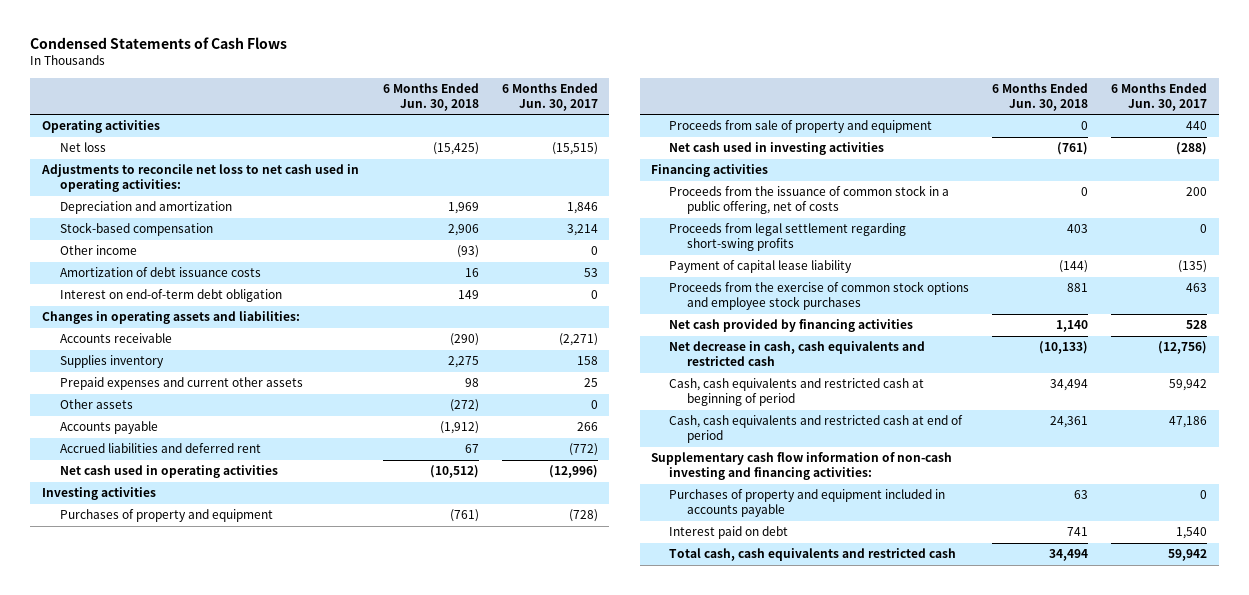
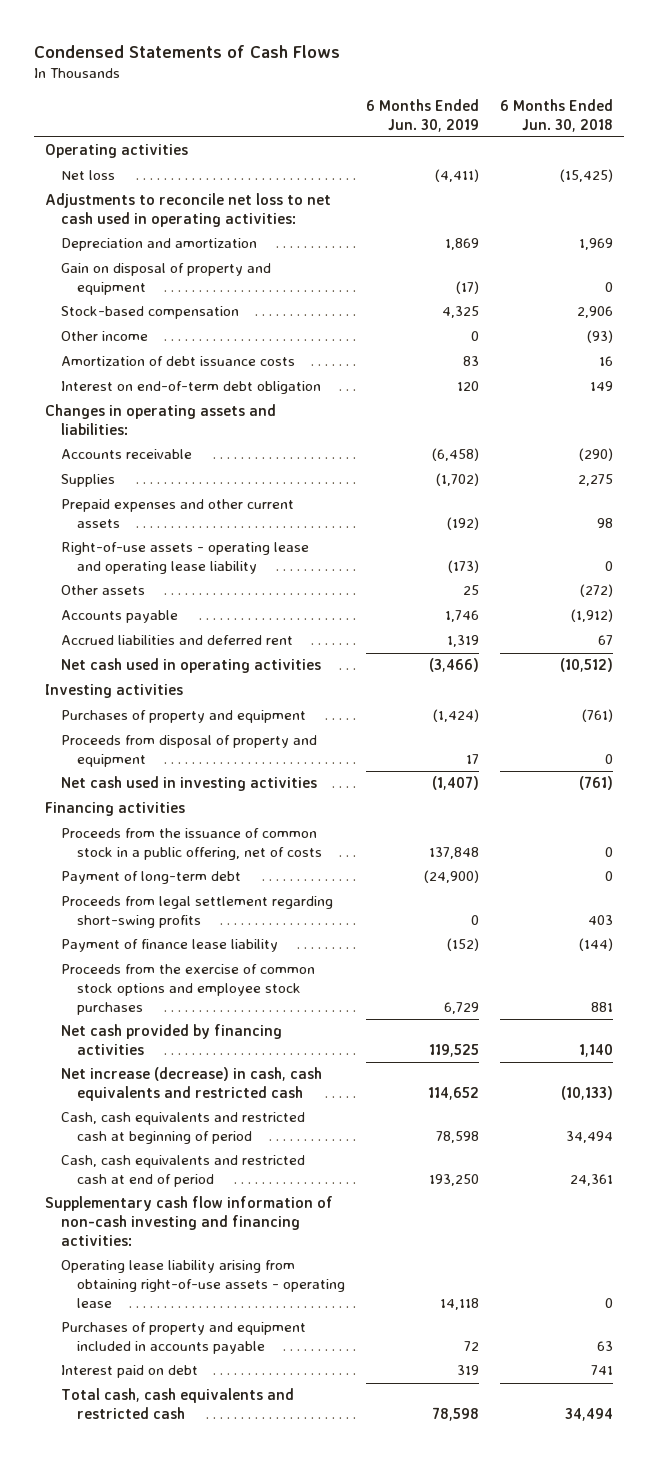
[501,82,598,111] 6 Months Ended Jun. 30, 2017 -> none
none -> [366,98,480,132] 6 Months Ended Jun. 30, 2019
none -> [61,263,272,296] Gain on disposal of property and equipment
[59,355,164,369] Supplies inventory -> [61,474,116,488] Supplies
[59,377,303,391] Prepaid expenses and current other assets -> [61,499,295,529] Prepaid expenses and other current assets
none -> [61,542,310,575] Right-of-use assets - operating lease and operating lease liability
[668,120,932,134] Proceeds from sale of property and equipment -> [61,735,318,768] Proceeds from disposal of property and equipment
none -> [61,871,242,885] Payment of long-term debt
[668,260,852,274] Payment of capital lease liability -> [61,939,279,953] Payment of finance lease liability
[668,341,925,367] Net decrease in cash, cash equivalents and restricted cash -> [61,1067,323,1102] Net increase (decrease) in cash, cash equivalents and restricted cash
none -> [61,1260,346,1309] Operating lease liability arising from obtaining right-of-use assets - operating lease

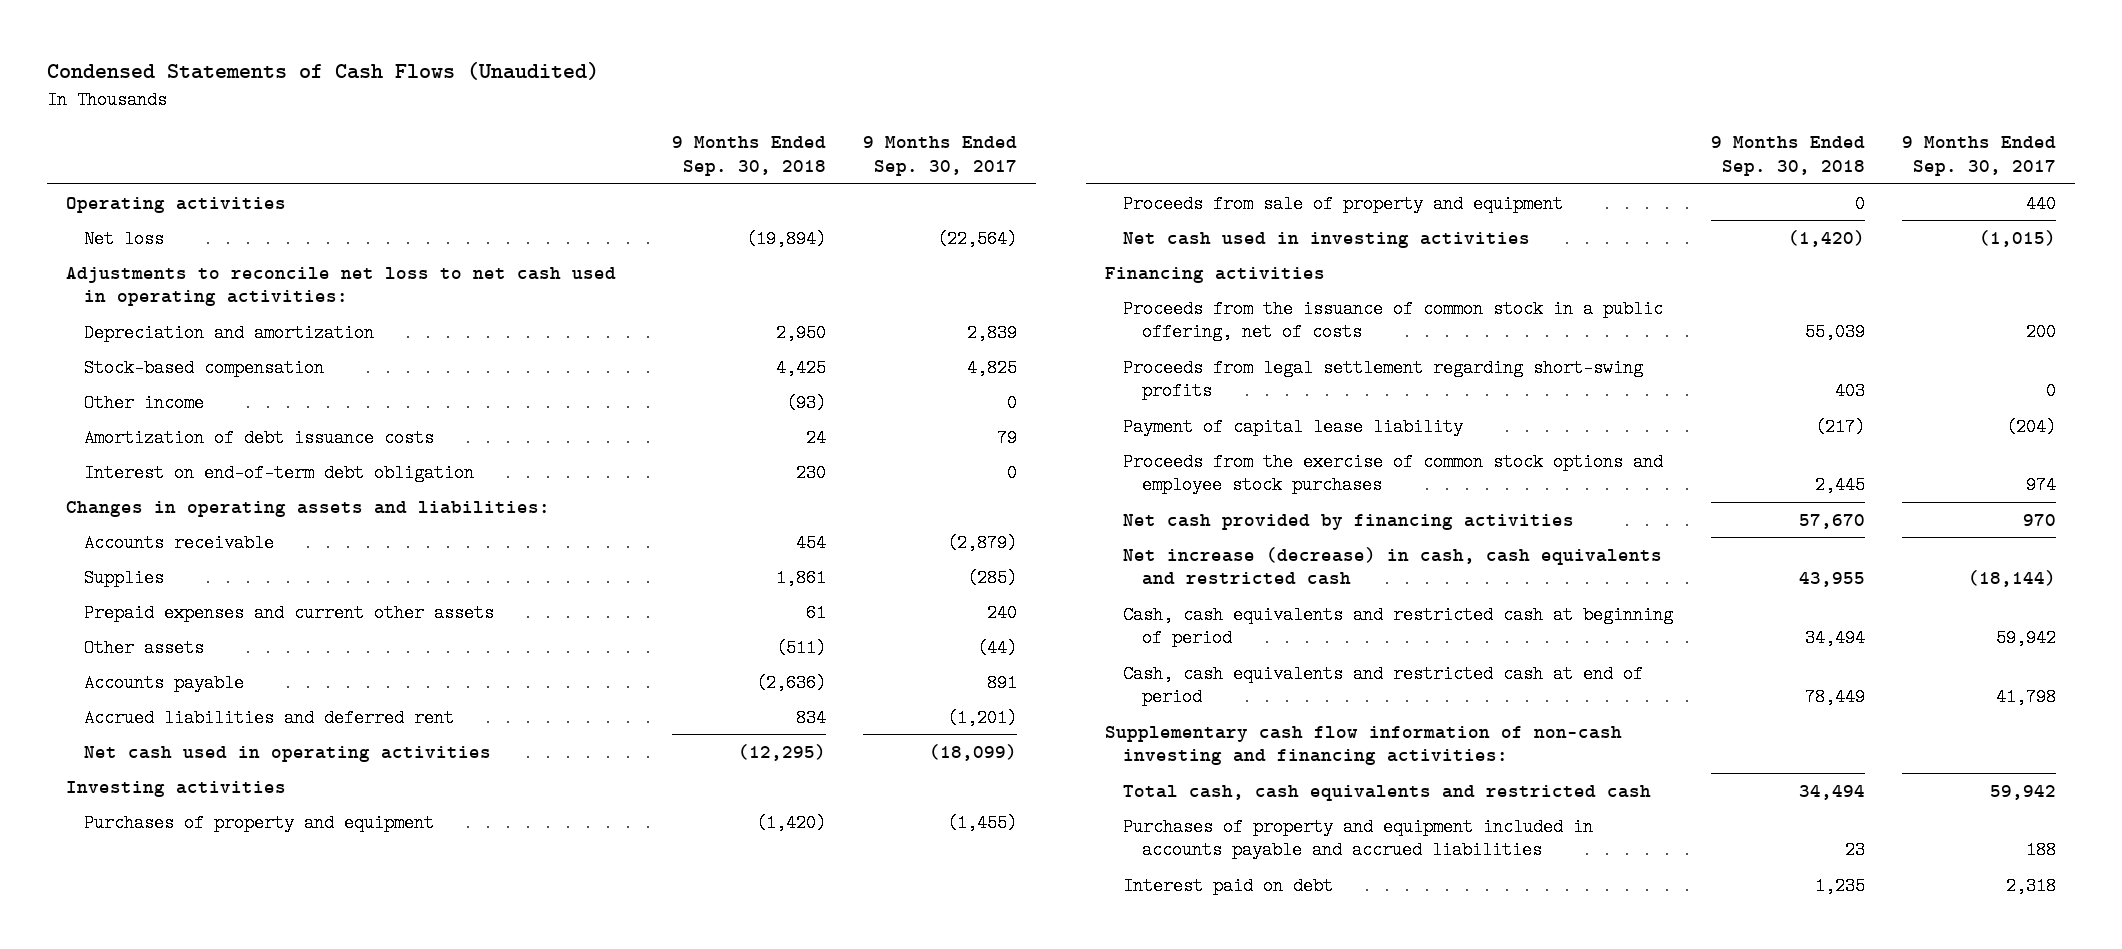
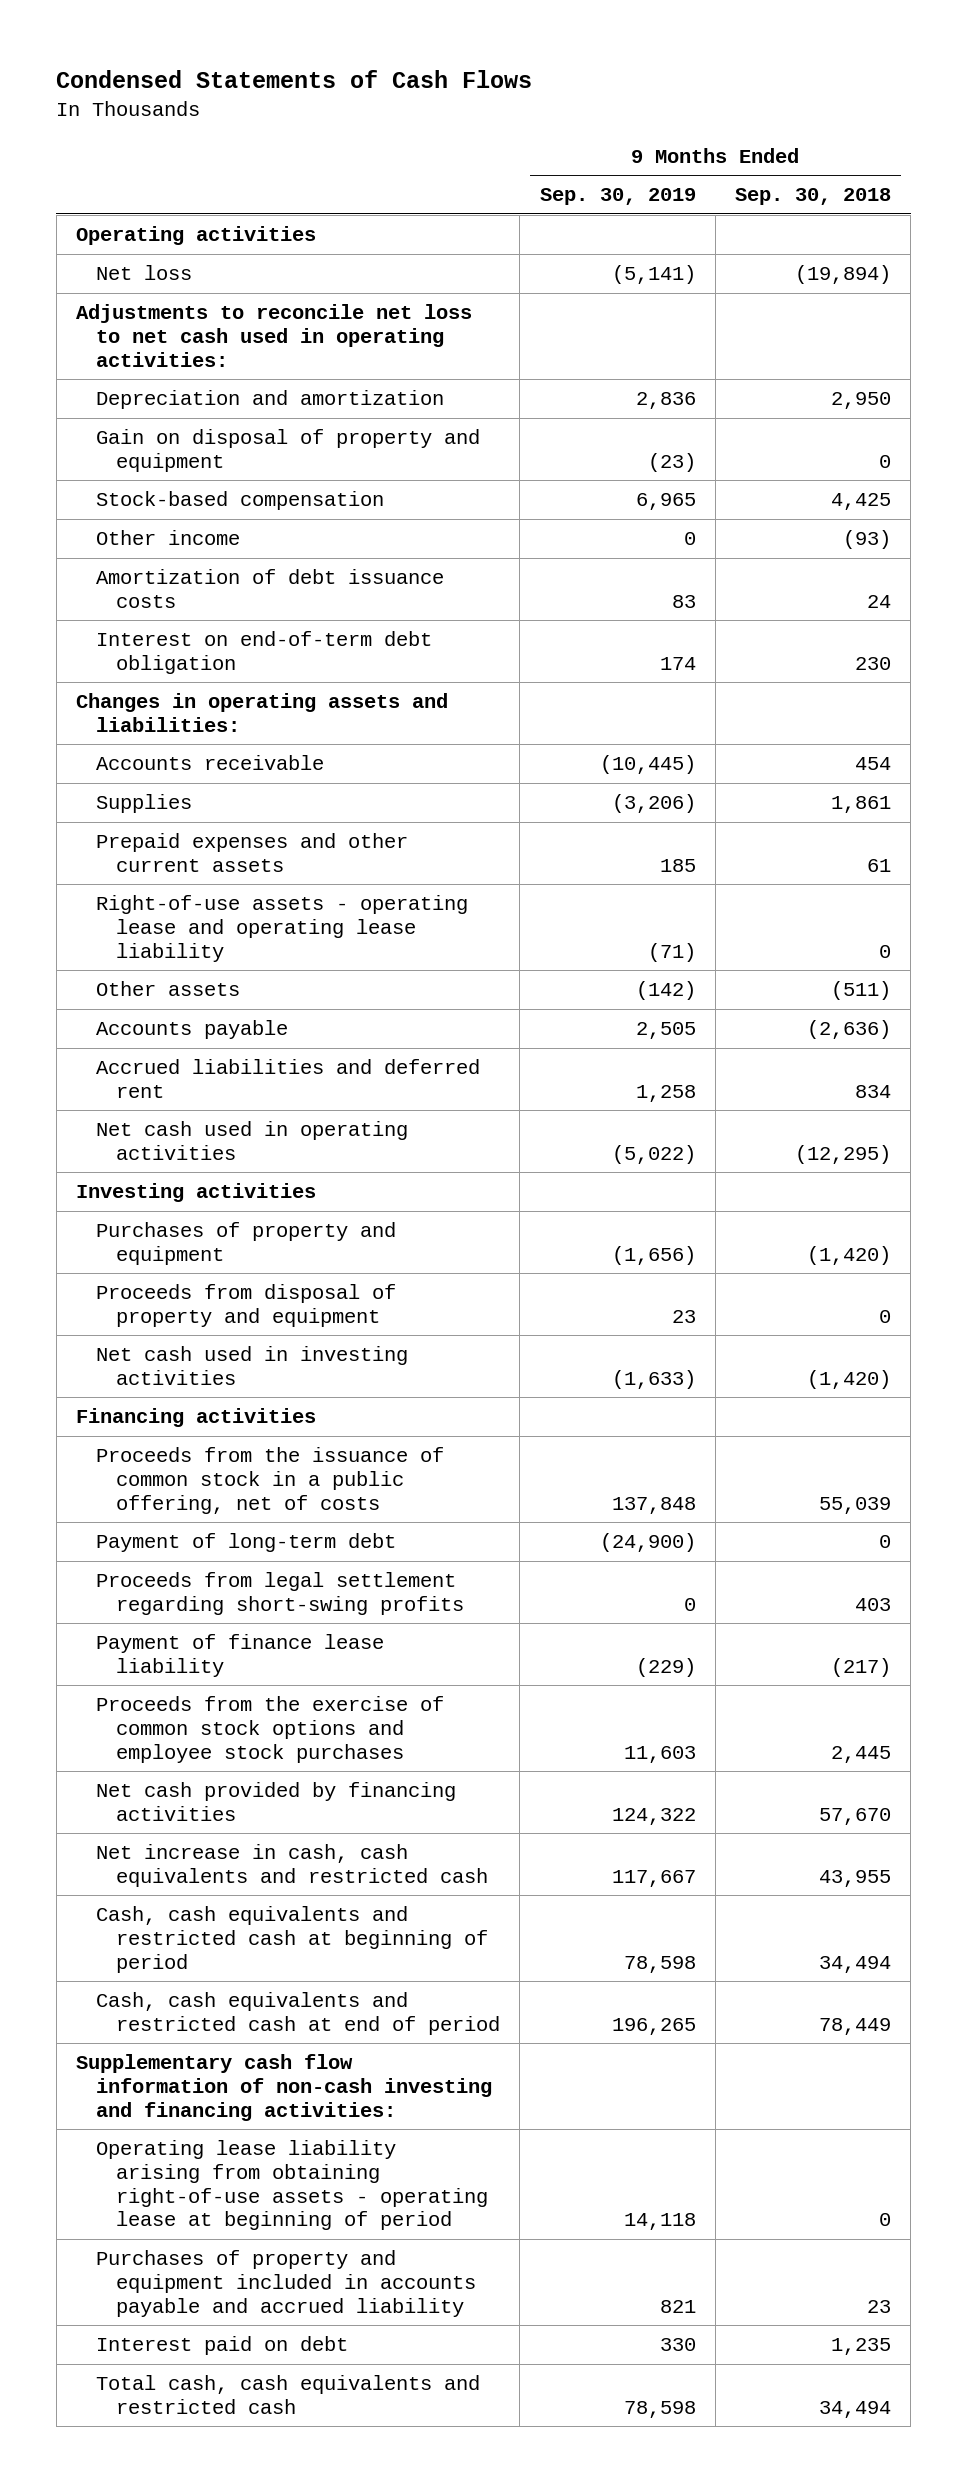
[47,62,600,81] Condensed Statements of Cash Flows (Unaudited) -> [56,70,533,89] Condensed Statements of Cash Flows
[863,136,1018,177] 9 Months Ended Sep. 30, 2017 -> none
none -> [539,188,696,206] Sep. 30, 2019
none -> [95,429,480,472] Gain on disposal of property and equipment
[84,603,495,622] Prepaid expenses and current other assets -> [95,833,408,872] Prepaid expenses and other current assets
none -> [95,895,468,962] Right-of-use assets - operating lease and operating lease liability
[1123,194,1564,213] Proceeds from sale of property and equipment -> [95,1284,396,1327] Proceeds from disposal of property and equipment
none -> [95,1533,396,1553] Payment of long-term debt
[1123,417,1464,436] Payment of capital lease liability -> [95,1634,384,1677] Payment of finance lease liability
[1123,546,1663,586] Net increase (decrease) in cash, cash equivalents and restricted cash -> [95,1844,488,1887] Net increase in cash, cash equivalents and restricted cash
none -> [95,2140,488,2231] Operating lease liability arising from obtaining right-of-use assets - operating lease at beginning of period
[1123,817,1594,860] Purchases of property and equipment included in accounts payable and accrued liabilities -> [95,2250,476,2317] Purchases of property and equipment included in accounts payable and accrued liability
[1123,784,1652,801] Total cash, cash equivalents and restricted cash -> [95,2375,480,2414] Total cash, cash equivalents and restricted cash

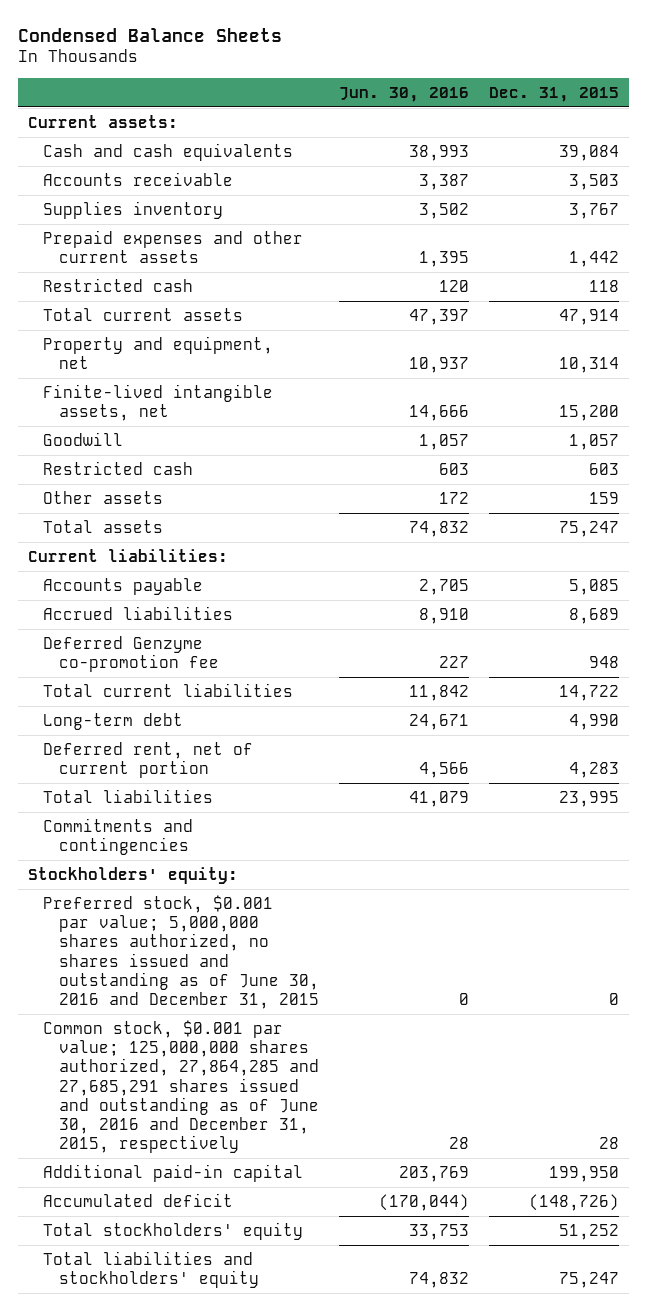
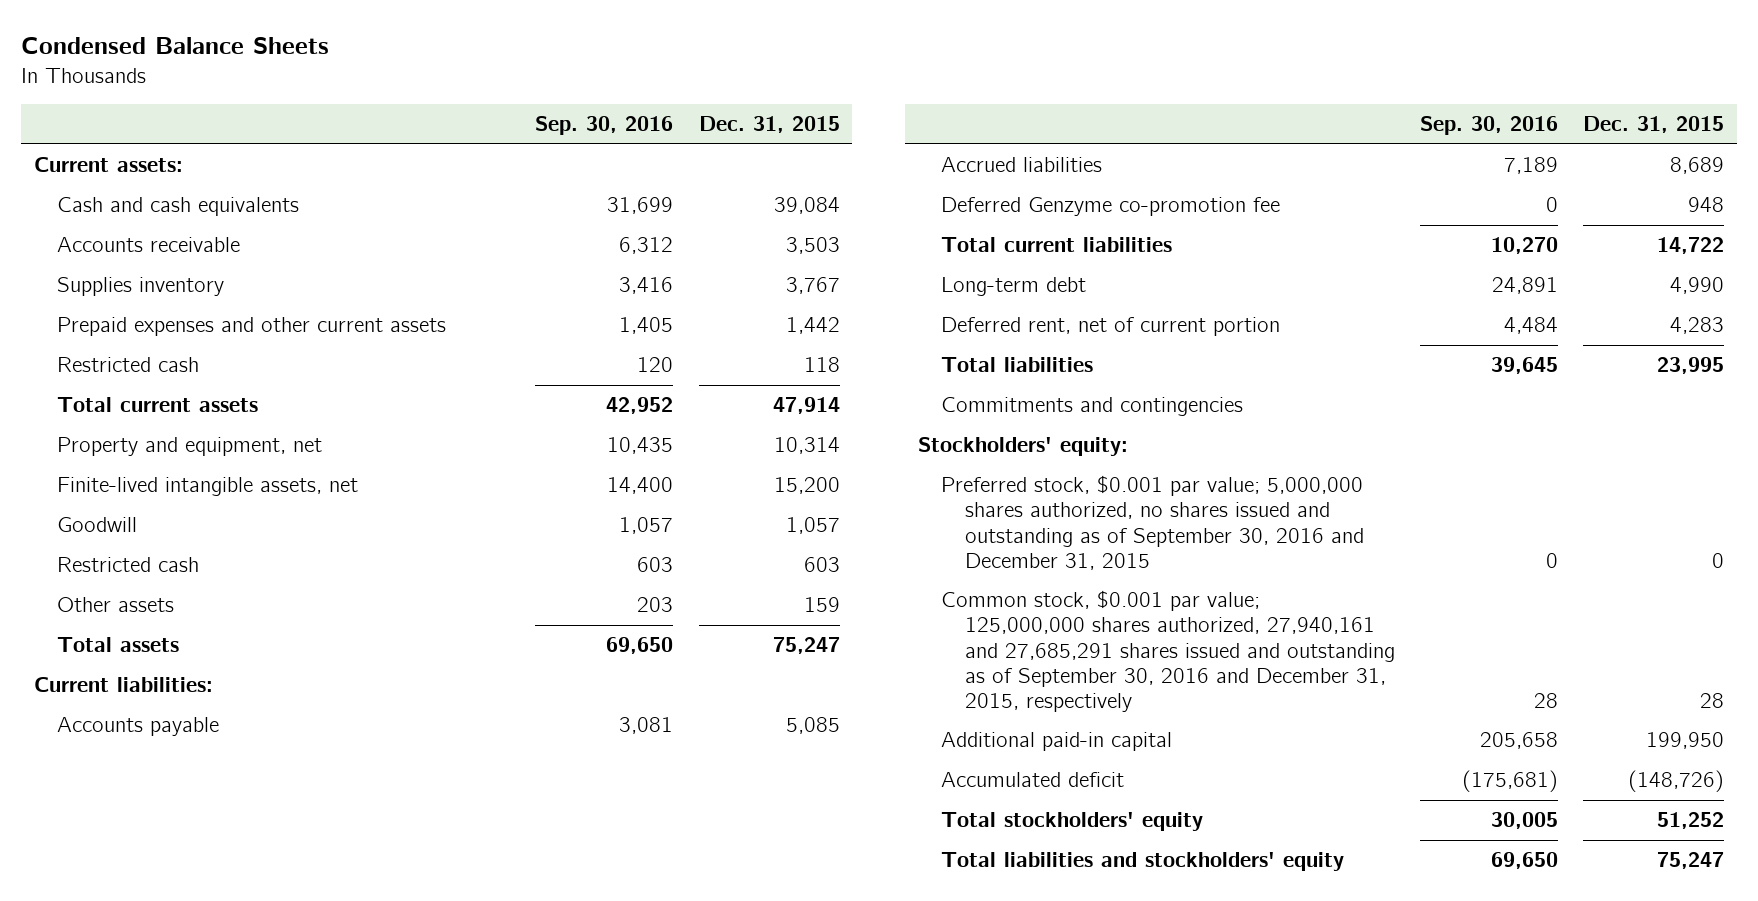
[338,86,469,102] Jun. 30, 2016 -> none
none -> [535,116,674,136] Sep. 30, 2016
[43,894,319,1010] Preferred stock, $0.001 par value; 5,000,000 shares authorized, no shares issued and outstanding as of June 30, 2016 and December 31, 2015 -> [941,475,1364,570] Preferred stock, $0.001 par value; 5,000,000 shares authorized, no shares issued and outstanding as of September 30, 2016 and December 31, 2015
[43,1019,319,1154] Common stock, $0.001 par value; 125,000,000 shares authorized, 27,864,285 and 27,685,291 shares issued and outstanding as of June 30, 2016 and December 31, 2015, respectively -> [941,590,1395,712] Common stock, $0.001 par value; 125,000,000 shares authorized, 27,940,161 and 27,685,291 shares issued and outstanding as of September 30, 2016 and December 31, 2015, respectively

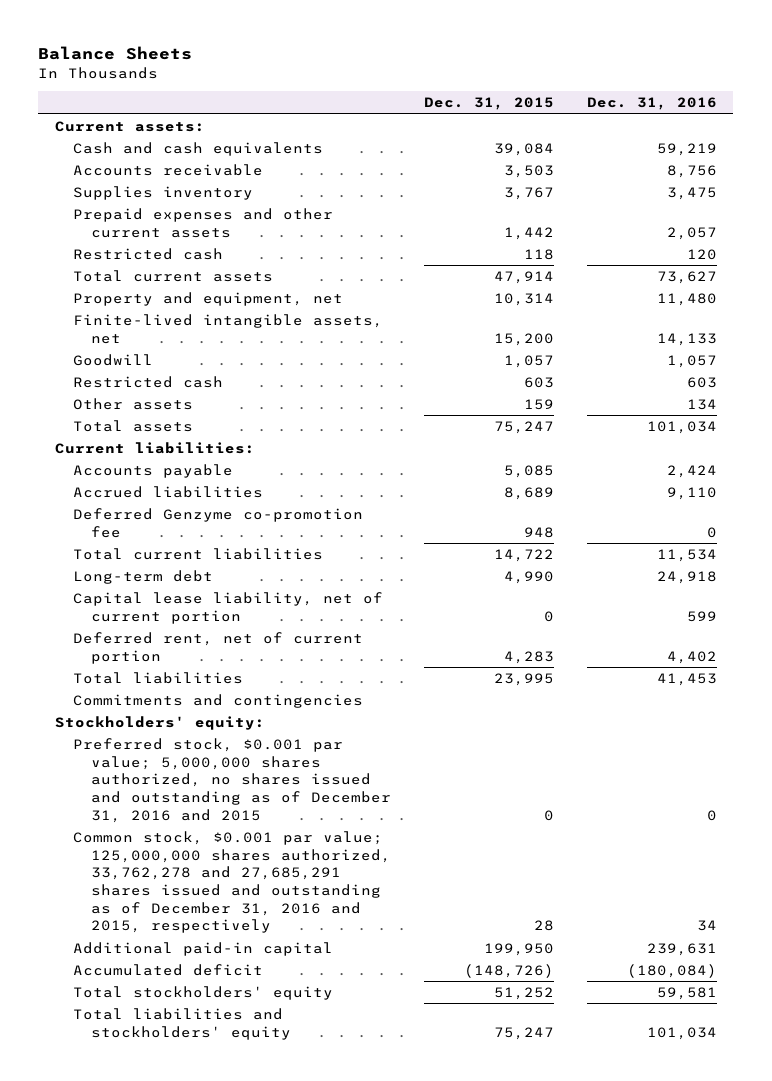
[20,36,329,54] Condensed Balance Sheets -> [38,46,193,61] Balance Sheets
[535,116,674,136] Sep. 30, 2016 -> none
none -> [586,97,717,111] Dec. 31, 2016
none -> [72,591,383,624] Capital lease liability, net of current portion
[941,475,1364,570] Preferred stock, $0.001 par value; 5,000,000 shares authorized, no shares issued and outstanding as of September 30, 2016 and December 31, 2015 -> [72,737,391,823] Preferred stock, $0.001 par value; 5,000,000 shares authorized, no shares issued and outstanding as of December 31, 2016 and 2015
[941,590,1395,712] Common stock, $0.001 par value; 125,000,000 shares authorized, 27,940,161 and 27,685,291 shares issued and outstanding as of September 30, 2016 and December 31, 2015, respectively -> [72,830,391,934] Common stock, $0.001 par value; 125,000,000 shares authorized, 33,762,278 and 27,685,291 shares issued and outstanding as of December 31, 2016 and 2015, respectively

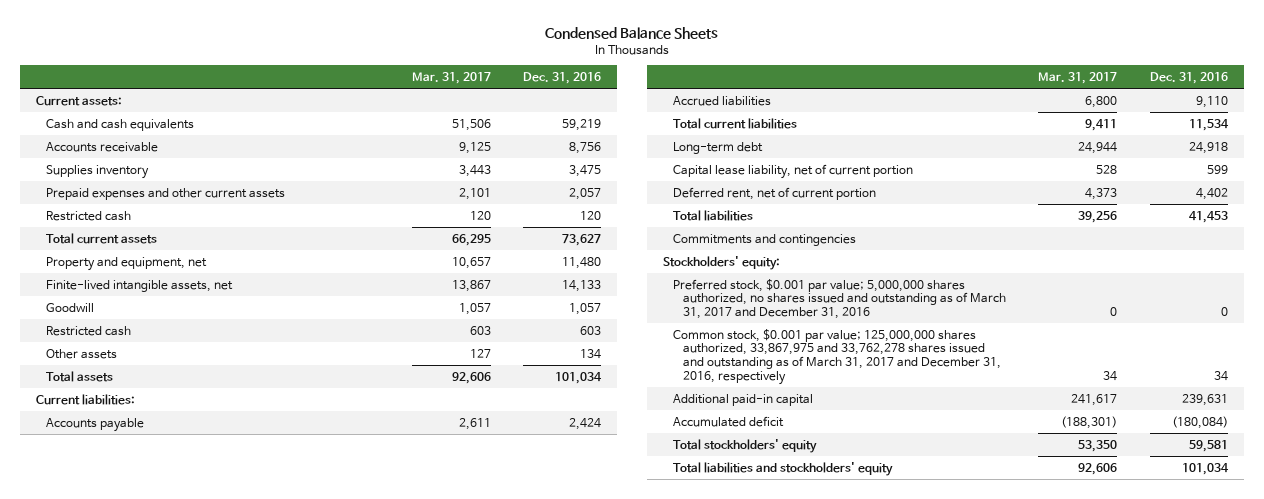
[38,46,193,61] Balance Sheets -> [544,26,718,39] Condensed Balance Sheets
[423,97,554,111] Dec. 31, 2015 -> none
none -> [411,72,491,85] Mar. 31, 2017
[72,507,363,538] Deferred Genzyme co-promotion fee -> none
[72,737,391,823] Preferred stock, $0.001 par value; 5,000,000 shares authorized, no shares issued and outstanding as of December 31, 2016 and 2015 -> [672,278,1006,320] Preferred stock, $0.001 par value; 5,000,000 shares authorized, no shares issued and outstanding as of March 31, 2017 and December 31, 2016
[72,830,391,934] Common stock, $0.001 par value; 125,000,000 shares authorized, 33,762,278 and 27,685,291 shares issued and outstanding as of December 31, 2016 and 2015, respectively -> [672,328,1001,385] Common stock, $0.001 par value; 125,000,000 shares authorized, 33,867,975 and 33,762,278 shares issued and outstanding as of March 31, 2017 and December 31, 2016, respectively

